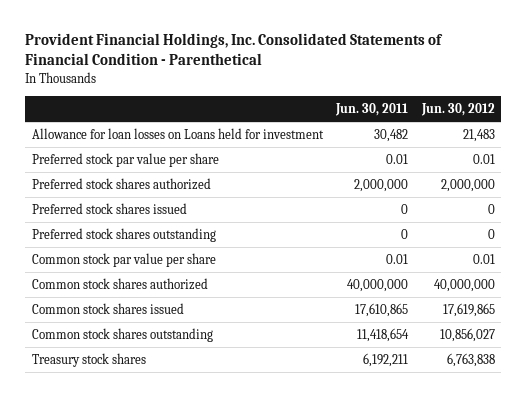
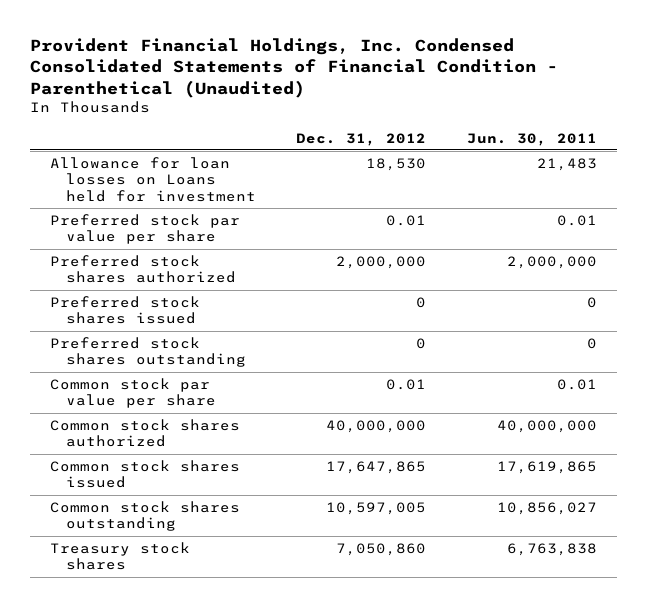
[24,33,443,66] Provident Financial Holdings, Inc. Consolidated Statements of Financial Condition - Parenthetical -> [29,38,558,98] Provident Financial Holdings, Inc. Condensed Consolidated Statements of Financial Condition - Parenthetical (Unaudited)
[420,103,495,117] Jun. 30, 2012 -> none
none -> [296,132,427,146] Dec. 31, 2012
[374,128,409,142] 30,482 -> [536,157,597,171] 21,483
[355,302,409,317] 17,610,865 -> [496,460,597,474] 17,619,865
[357,327,410,342] 11,418,654 -> [496,501,597,515] 10,856,027
[363,352,409,367] 6,192,211 -> [506,542,597,556] 6,763,838

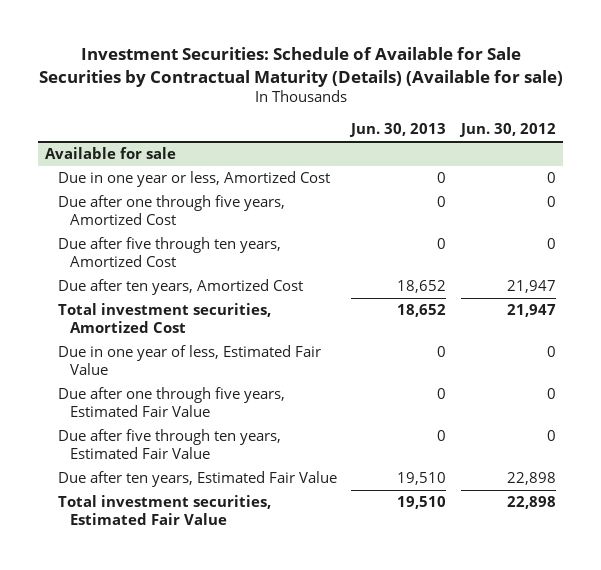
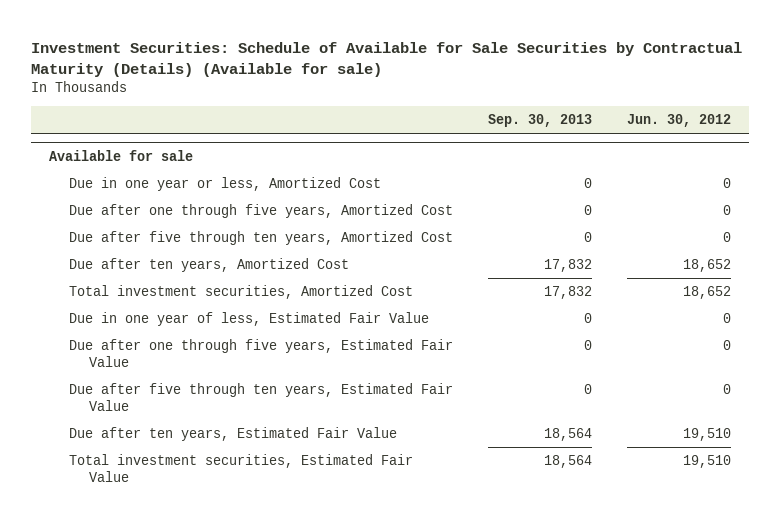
[349,123,447,138] Jun. 30, 2013 -> none
none -> [488,114,593,128] Sep. 30, 2013
[506,280,556,294] 21,947 -> [683,259,732,273] 18,652
[506,304,556,318] 21,947 -> [683,286,732,300] 18,652
[506,472,556,486] 22,898 -> [683,428,732,442] 19,510
[506,496,556,510] 22,898 -> [683,455,732,469] 19,510

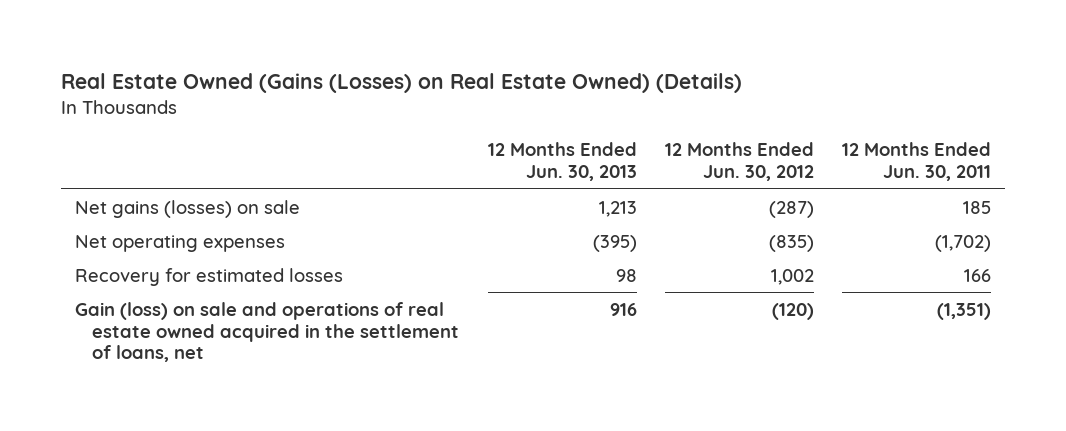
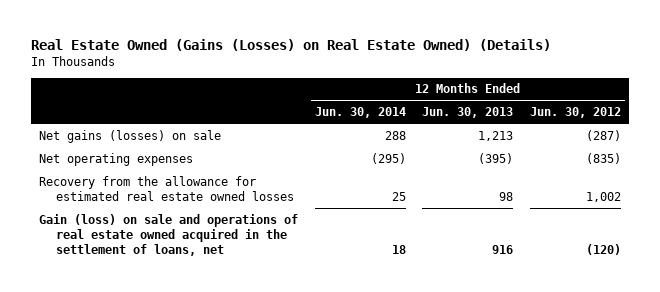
[841,142,991,182] 12 Months Ended Jun. 30, 2011 -> none
none -> [314,107,406,119] Jun. 30, 2014
[74,267,343,286] Recovery for estimated losses -> [39,175,294,201] Recovery from the allowance for estimated real estate owned losses

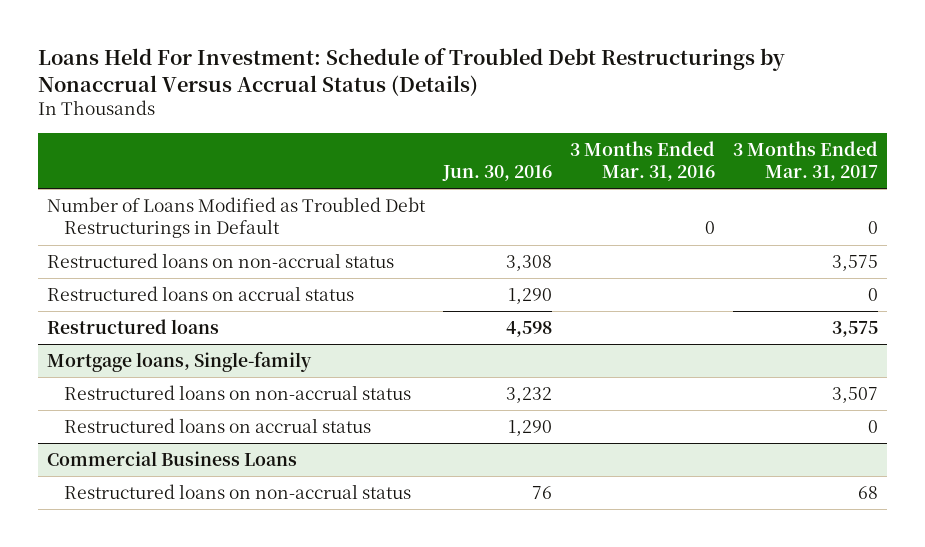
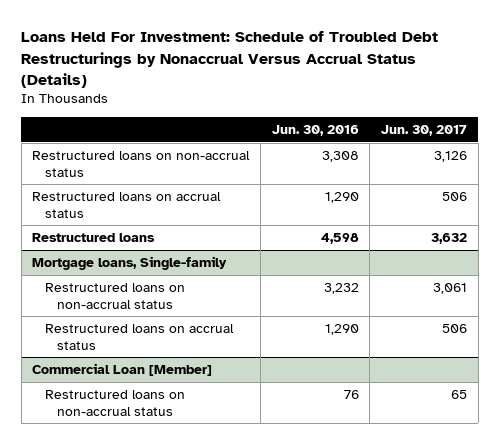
[569,140,715,182] 3 Months Ended Mar. 31, 2016 -> none
[732,140,878,182] 3 Months Ended Mar. 31, 2017 -> none
none -> [381,124,468,136] Jun. 30, 2017
[47,196,427,239] Number of Loans Modified as Troubled Debt Restructurings in Default -> none
[47,450,298,466] Commercial Business Loans -> [32,362,213,376] Commercial Loan [Member]

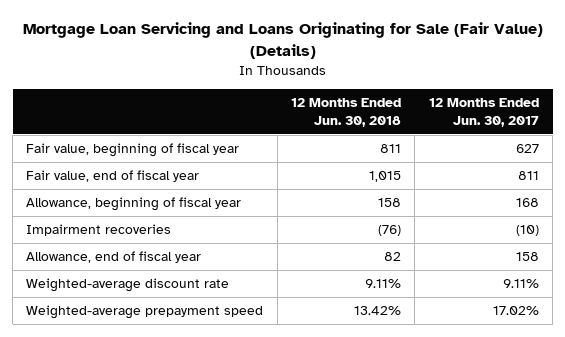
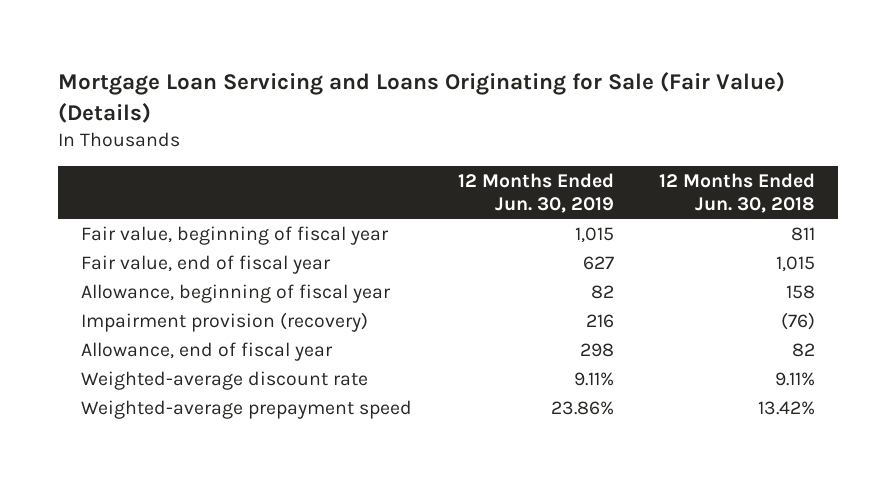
[428,98,539,128] 12 Months Ended Jun. 30, 2017 -> none
none -> [457,172,614,213] 12 Months Ended Jun. 30, 2019
[26,224,172,237] Impairment recoveries -> [81,311,369,332] Impairment provision (recovery)

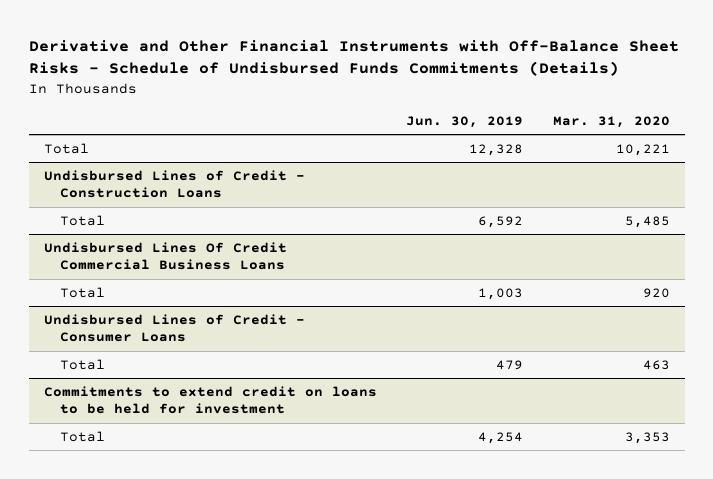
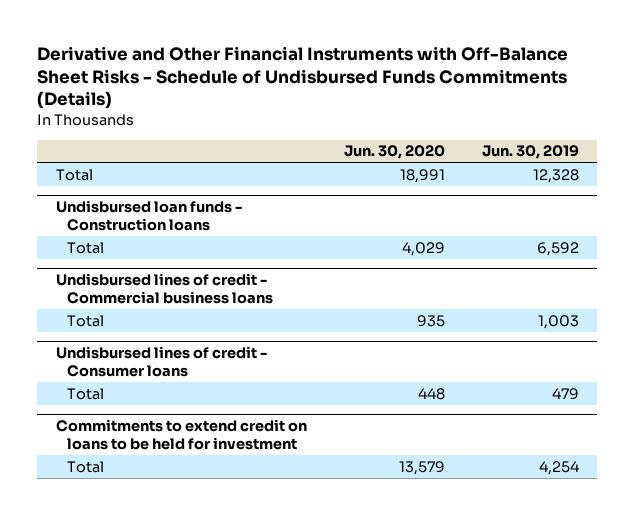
[552,116,670,129] Mar. 31, 2020 -> none
none -> [343,145,445,160] Jun. 30, 2020
[43,169,305,199] Undisbursed Lines of Credit - Construction Loans -> [55,199,242,231] Undisbursed loan funds - Construction loans
[43,241,287,271] Undisbursed Lines Of Credit Commercial Business Loans -> [55,272,273,304] Undisbursed lines of credit - Commercial business loans
[43,313,305,343] Undisbursed Lines of Credit - Consumer Loans -> [55,345,267,377] Undisbursed lines of credit - Consumer loans

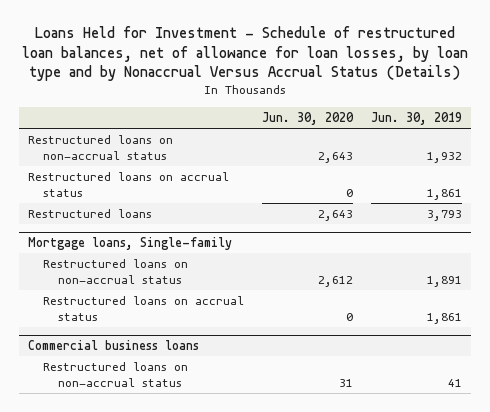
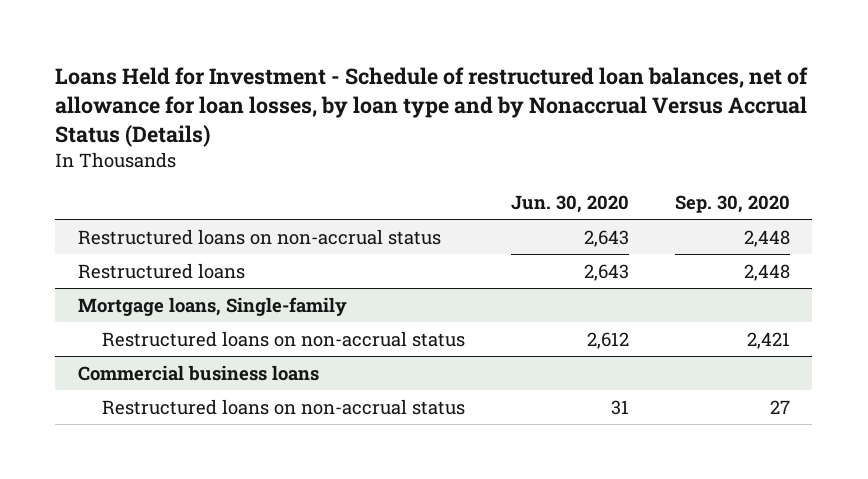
[371,111,463,125] Jun. 30, 2019 -> none
none -> [674,194,790,213] Sep. 30, 2020
[27,171,229,197] Restructured loans on accrual status -> none
[42,295,244,321] Restructured loans on accrual status -> none

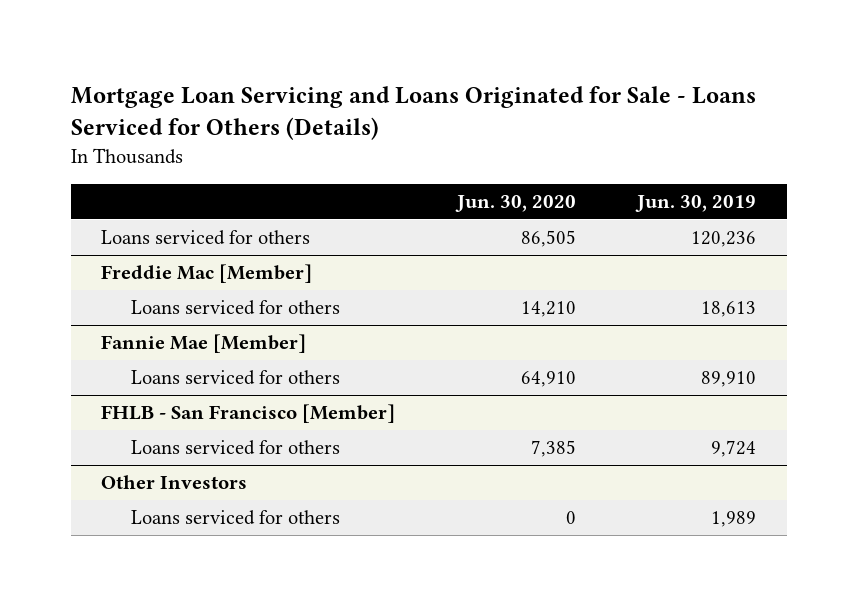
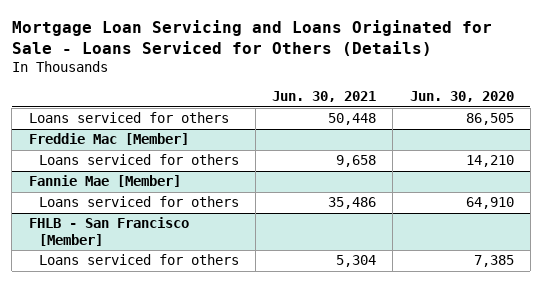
[635,194,757,212] Jun. 30, 2019 -> none
none -> [272,91,377,103] Jun. 30, 2021
[101,475,248,490] Other Investors -> none
[131,510,341,526] Loans serviced for others -> none

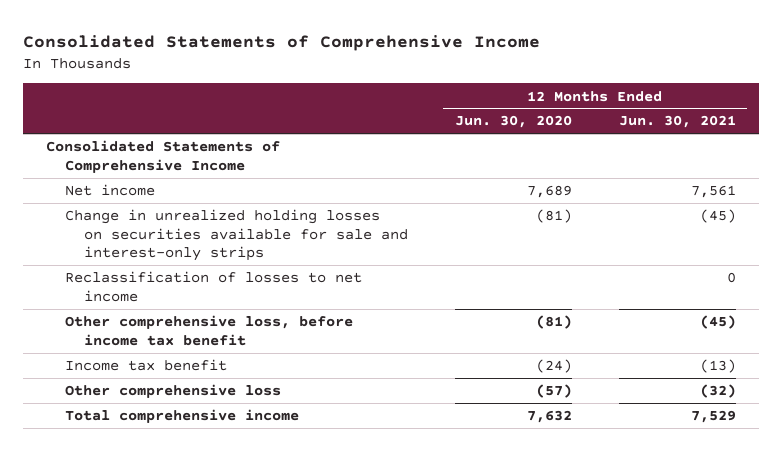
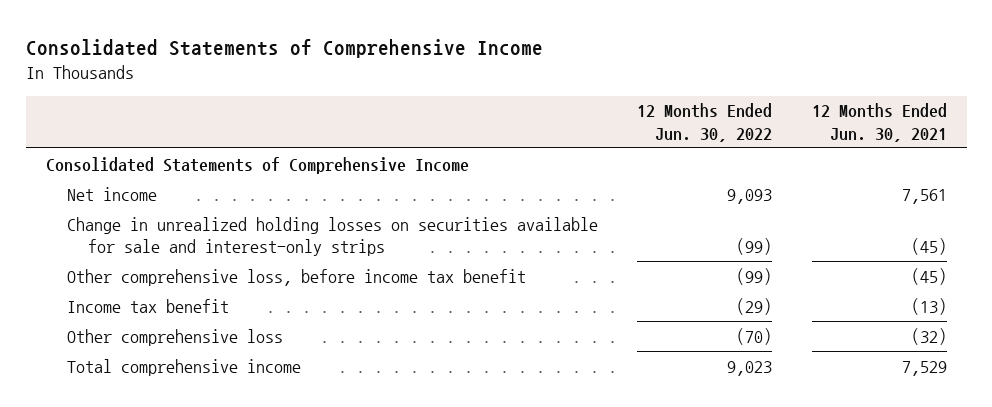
[455,115,573,129] Jun. 30, 2020 -> none
none -> [637,103,773,142] 12 Months Ended Jun. 30, 2022
[65,271,363,302] Reclassification of losses to net income -> none

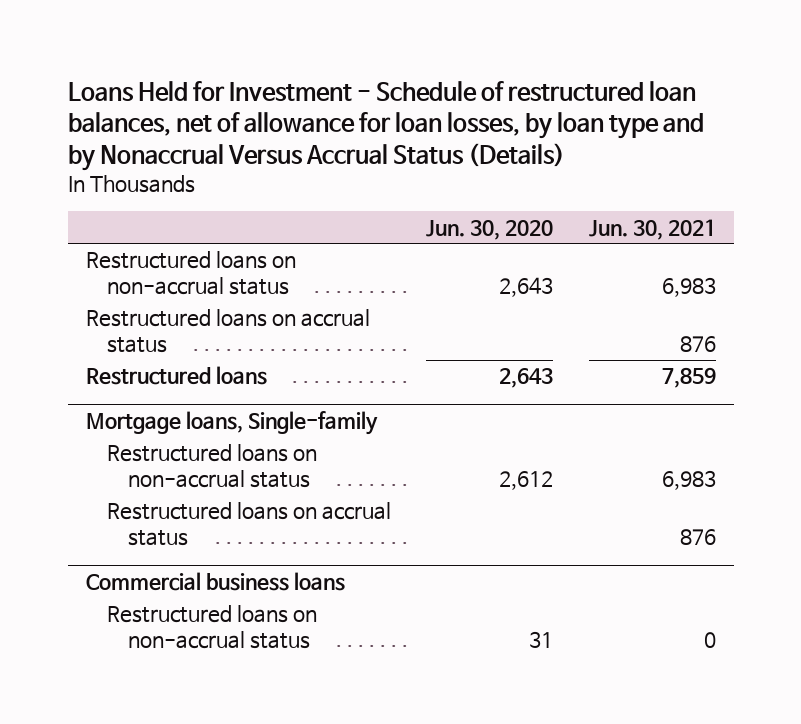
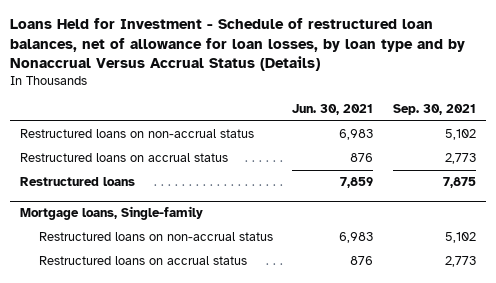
[426,219,554,240] Jun. 30, 2020 -> none
none -> [392,103,476,115] Sep. 30, 2021
[85,572,345,592] Commercial business loans -> none
[106,605,317,650] Restructured loans on non-accrual status -> none

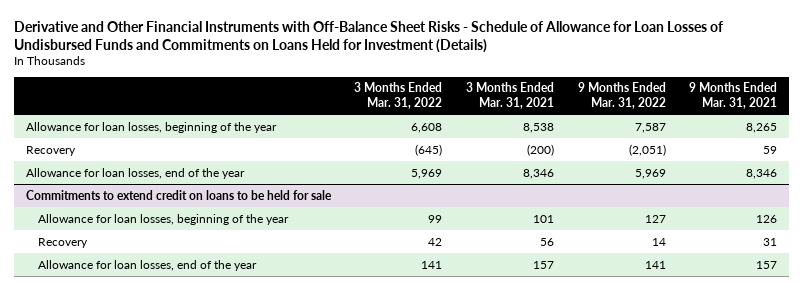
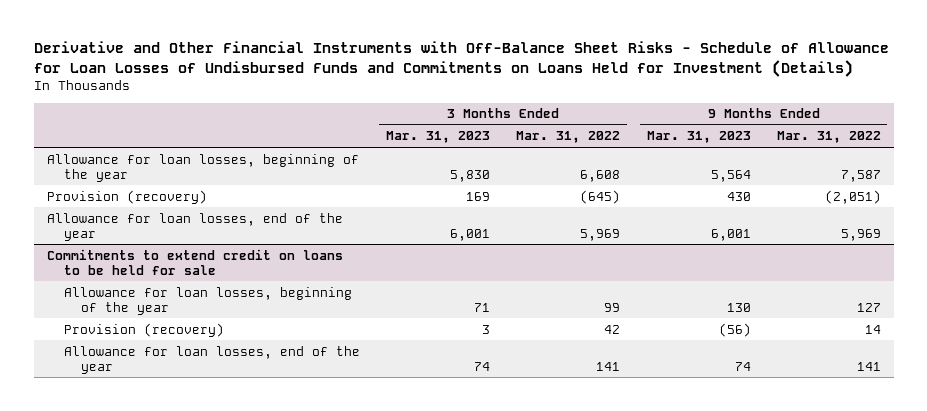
[465,82,554,110] 3 Months Ended Mar. 31, 2021 -> none
[689,82,778,110] 9 Months Ended Mar. 31, 2021 -> none
none -> [386,131,491,144] Mar. 31, 2023
none -> [646,131,751,144] Mar. 31, 2023
[25,145,76,156] Recovery -> [46,189,207,204] Provision (recovery)
[38,237,89,248] Recovery -> [63,322,224,337] Provision (recovery)

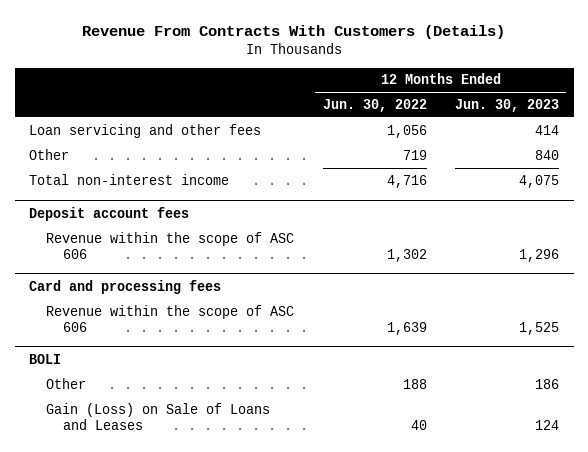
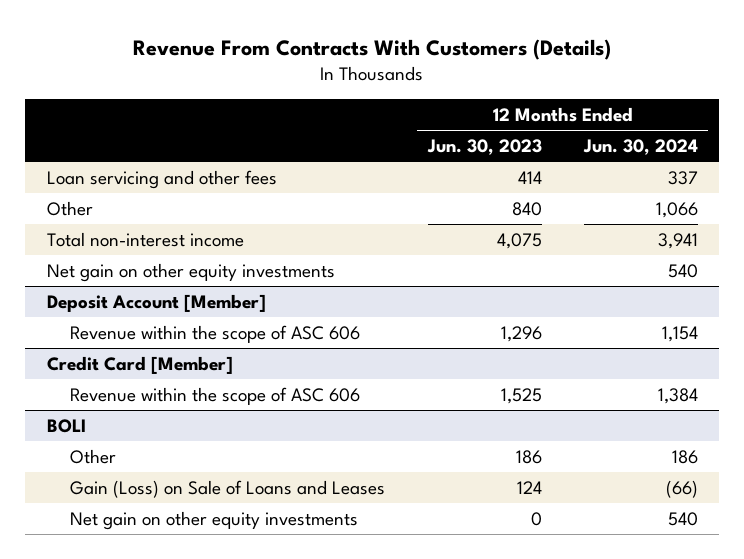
[322,98,427,112] Jun. 30, 2022 -> none
none -> [582,138,698,155] Jun. 30, 2024
none -> [46,262,335,282] Net gain on other equity investments
[29,206,190,221] Deposit account fees -> [46,293,266,312] Deposit Account [Member]
[29,279,222,294] Card and processing fees -> [46,355,233,374] Credit Card [Member]
none -> [70,510,359,530] Net gain on other equity investments

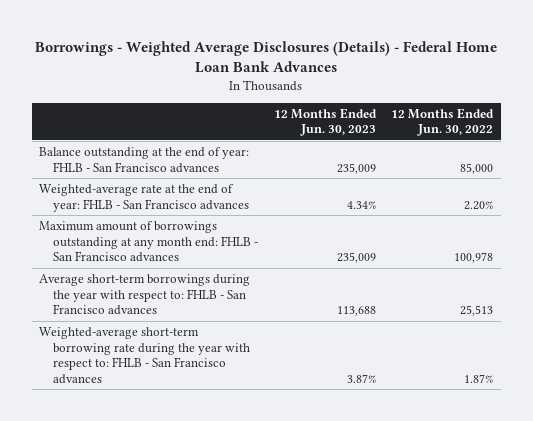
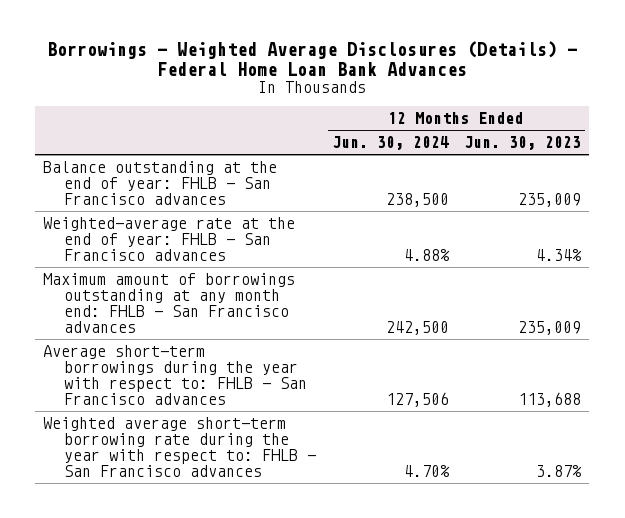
[391,107,495,137] 12 Months Ended Jun. 30, 2022 -> none
none -> [331,136,449,151] Jun. 30, 2024
[39,326,251,385] Weighted-average short-term borrowing rate during the year with respect to: FHLB - San Francisco advances -> [43,416,316,478] Weighted average short-term borrowing rate during the year with respect to: FHLB - San Francisco advances

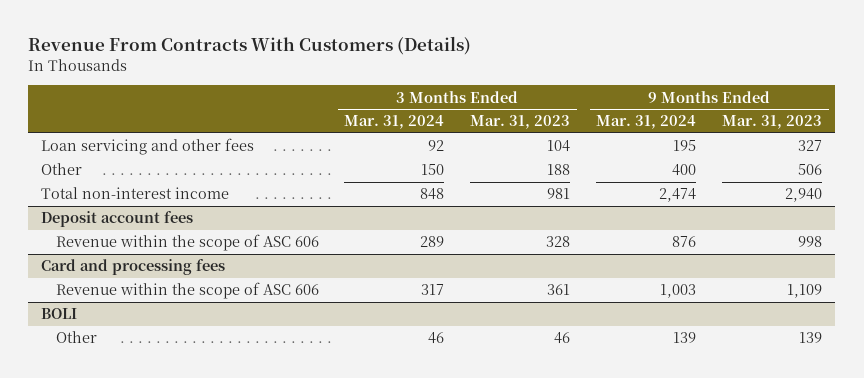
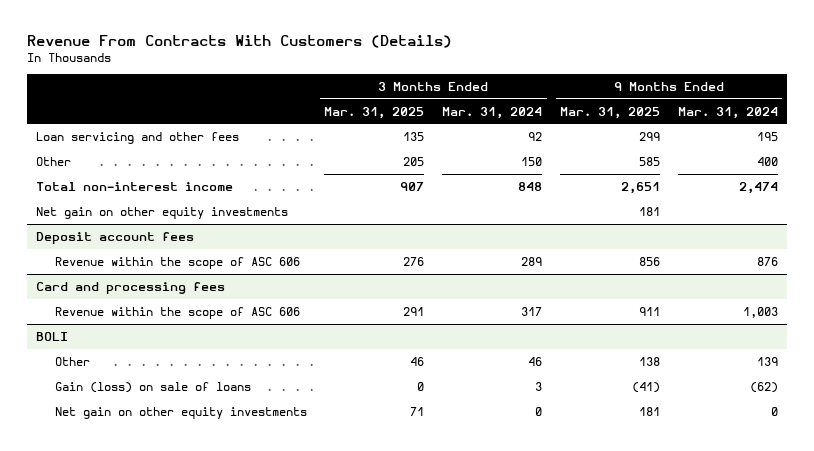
[470,115,571,130] Mar. 31, 2023 -> none
[722,115,823,130] Mar. 31, 2023 -> none
none -> [324,106,425,119] Mar. 31, 2025
none -> [560,106,661,119] Mar. 31, 2025
none -> [35,206,288,219] Net gain on other equity investments
none -> [54,381,251,393] Gain (loss) on sale of loans
none -> [54,406,307,419] Net gain on other equity investments

